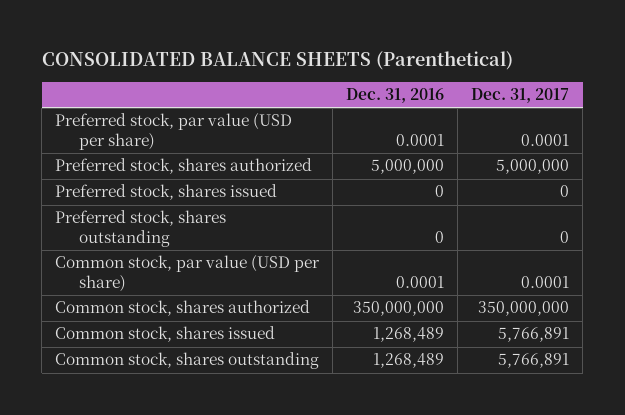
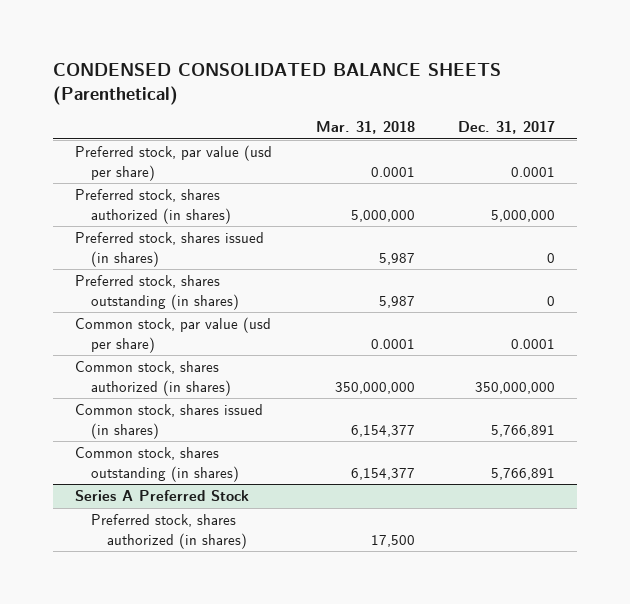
[41,51,513,71] CONSOLIDATED BALANCE SHEETS (Parenthetical) -> [52,63,501,105] CONDENSED CONSOLIDATED BALANCE SHEETS (Parenthetical)
[346,88,445,104] Dec. 31, 2016 -> none
none -> [315,121,415,135] Mar. 31, 2018
[55,113,293,151] Preferred stock, par value (USD per share) -> [74,145,272,181] Preferred stock, par value (usd per share)
[55,158,313,175] Preferred stock, shares authorized -> [74,189,231,224] Preferred stock, shares authorized (in shares)
[55,184,278,201] Preferred stock, shares issued -> [74,232,264,267] Preferred stock, shares issued (in shares)
[55,210,227,248] Preferred stock, shares outstanding -> [74,275,239,310] Preferred stock, shares outstanding (in shares)
[55,255,321,293] Common stock, par value (USD per share) -> [74,317,271,353] Common stock, par value (usd per share)
[55,300,311,317] Common stock, shares authorized -> [74,361,231,396] Common stock, shares authorized (in shares)
[55,326,276,343] Common stock, shares issued -> [74,404,263,439] Common stock, shares issued (in shares)
[55,352,320,370] Common stock, shares outstanding -> [74,447,239,482] Common stock, shares outstanding (in shares)
none -> [74,490,249,502] Series A Preferred Stock
none -> [90,514,248,549] Preferred stock, shares authorized (in shares)

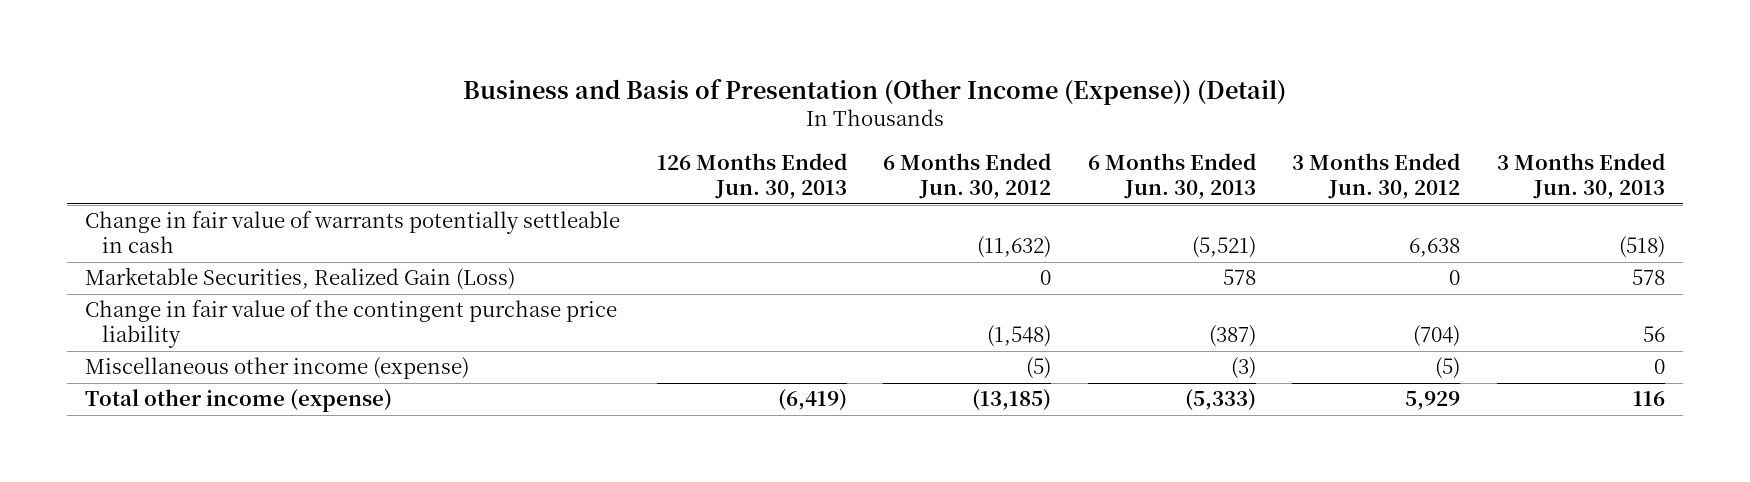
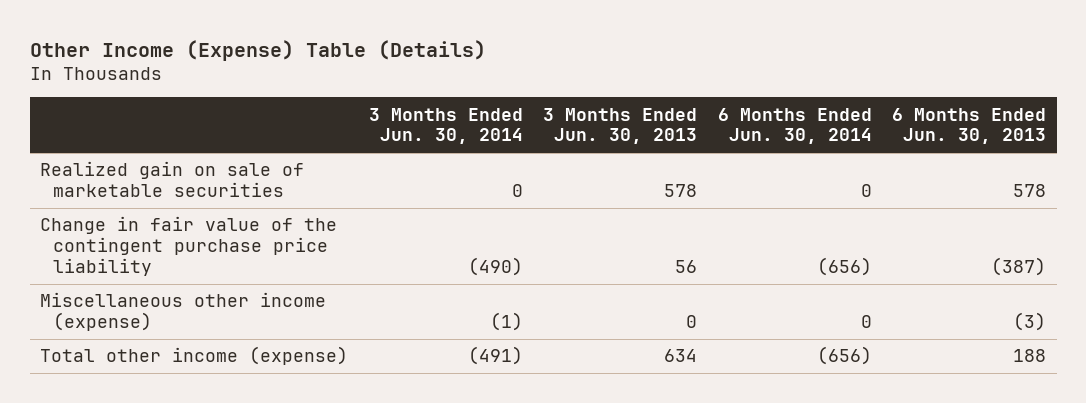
[462,78,1286,105] Business and Basis of Presentation (Other Income (Expense)) (Detail) -> [29,39,486,61] Other Income (Expense) Table (Details)
[656,153,847,200] 126 Months Ended Jun. 30, 2013 -> none
[883,153,1052,200] 6 Months Ended Jun. 30, 2012 -> none
[1292,153,1461,200] 3 Months Ended Jun. 30, 2012 -> none
none -> [368,107,523,145] 3 Months Ended Jun. 30, 2014
none -> [717,107,872,145] 6 Months Ended Jun. 30, 2014
[85,211,621,254] Change in fair value of warrants potentially settleable in cash -> none
[85,267,516,291] Marketable Securities, Realized Gain (Loss) -> [39,161,304,198] Realized gain on sale of marketable securities
[1184,389,1256,412] (5,333) -> [1013,349,1047,363] 188
[1632,391,1665,407] 116 -> [664,349,698,363] 634

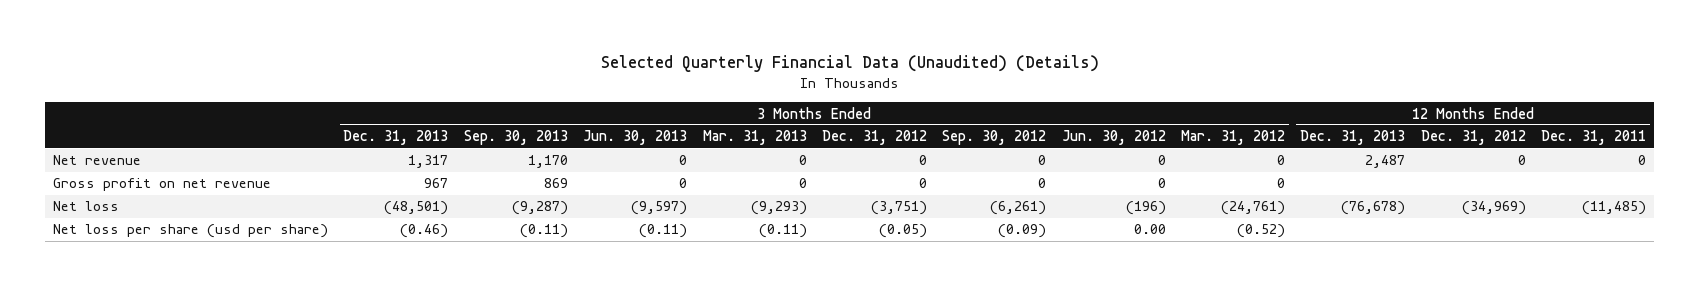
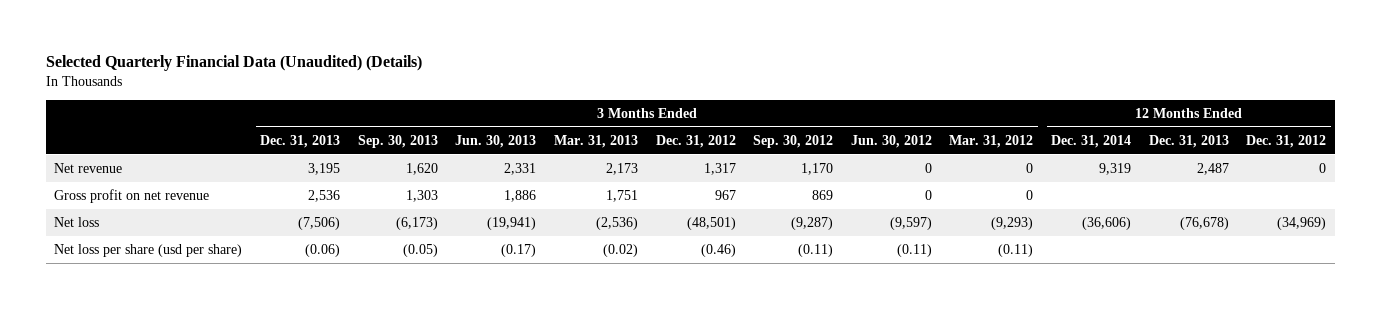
[1541,130,1647,146] Dec. 31, 2011 -> none
none -> [1051,134,1132,148] Dec. 31, 2014
[408,155,449,169] 1,317 -> [308,162,341,175] 3,195
[527,155,568,169] 1,170 -> [405,162,438,175] 1,620
[679,155,688,166] 0 -> [504,162,537,175] 2,331
[798,155,807,166] 0 -> [605,162,638,175] 2,173
[918,155,927,166] 0 -> [703,162,736,175] 1,317
[1038,155,1047,166] 0 -> [801,162,834,175] 1,170
[424,178,449,189] 967 -> [308,189,341,202] 2,536
[543,178,568,189] 869 -> [405,189,438,202] 1,303
[679,178,688,189] 0 -> [504,189,537,202] 1,886
[798,178,807,189] 0 -> [605,189,638,202] 1,751
[918,178,927,189] 0 -> [714,189,736,200] 967
[1038,178,1047,189] 0 -> [812,189,834,200] 869
[384,201,449,216] (48,501) -> [298,216,341,230] (7,506)
[511,201,568,216] (9,287) -> [395,216,438,230] (6,173)
[631,201,688,216] (9,597) -> [487,216,537,230] (19,941)
[750,201,807,216] (9,293) -> [595,216,638,230] (2,536)
[870,201,927,216] (3,751) -> [686,216,736,230] (48,501)
[990,201,1047,216] (6,261) -> [791,216,834,230] (9,287)
[1125,201,1166,216] (196) -> [889,216,932,230] (9,597)
[1220,201,1285,216] (24,761) -> [991,216,1034,230] (9,293)
[400,224,449,239] (0.46) -> [305,243,341,257] (0.06)
[519,224,568,239] (0.11) -> [402,243,438,257] (0.05)
[639,224,688,239] (0.11) -> [501,243,537,257] (0.17)
[758,224,807,239] (0.11) -> [602,243,638,257] (0.02)
[878,224,927,239] (0.05) -> [700,243,736,257] (0.46)
[998,224,1047,239] (0.09) -> [798,243,834,257] (0.11)
[1133,224,1166,235] 0.00 -> [896,243,932,257] (0.11)
[1236,224,1285,239] (0.52) -> [998,243,1034,257] (0.11)

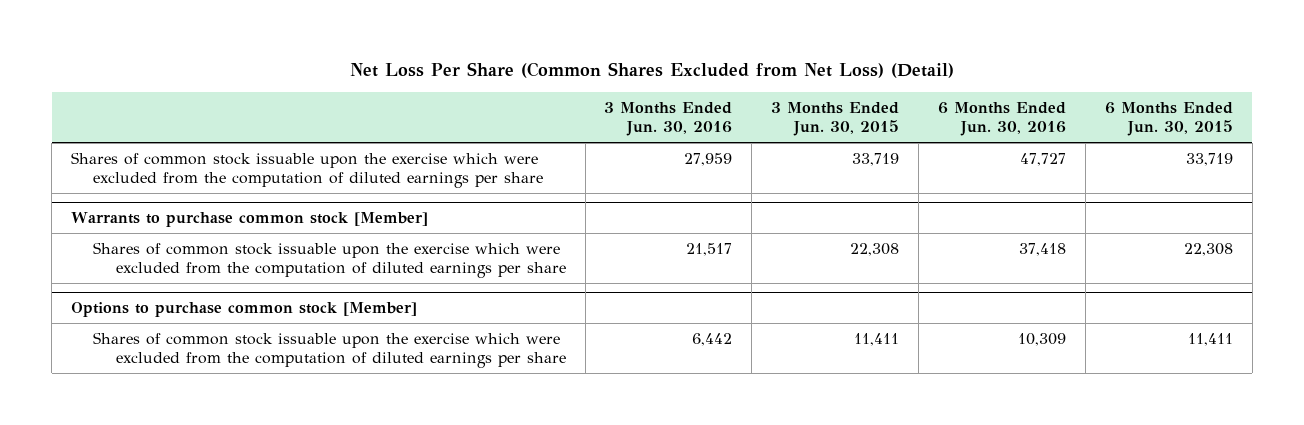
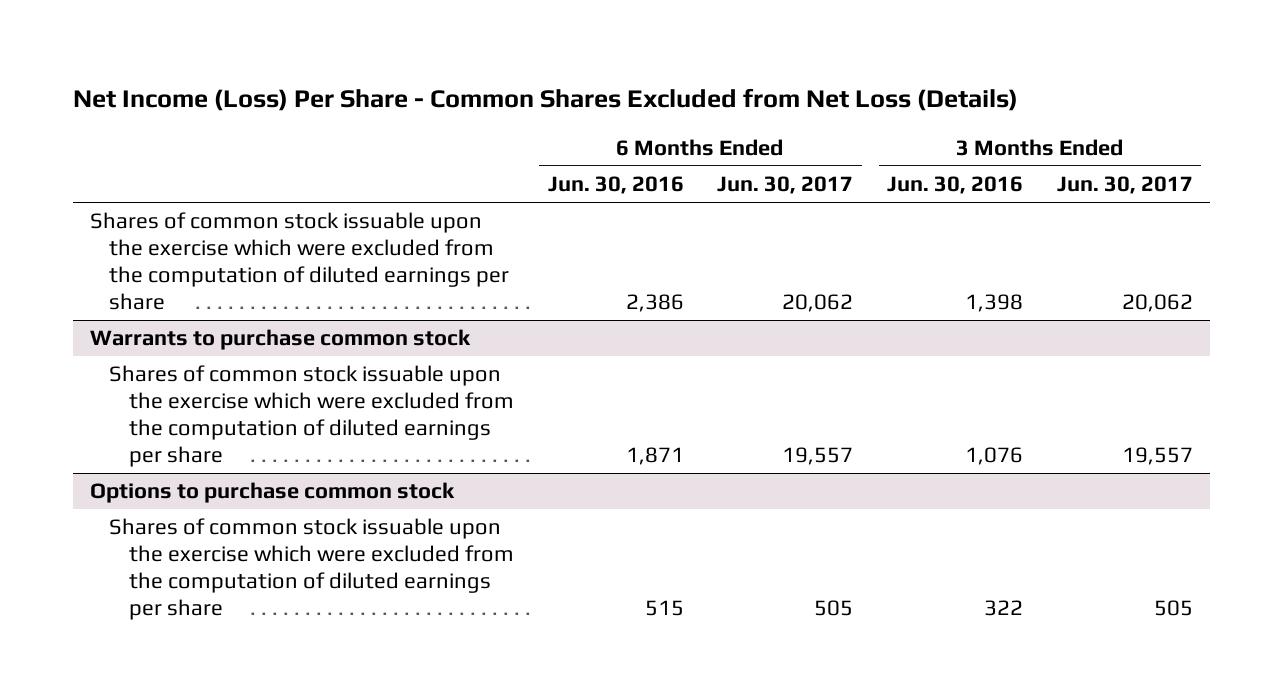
[349,62,954,79] Net Loss Per Share (Common Shares Excluded from Net Loss) (Detail) -> [72,88,1018,112] Net Income (Loss) Per Share - Common Shares Excluded from Net Loss (Details)
[771,102,900,137] 3 Months Ended Jun. 30, 2015 -> none
[1104,102,1233,137] 6 Months Ended Jun. 30, 2015 -> none
none -> [717,176,854,195] Jun. 30, 2017
none -> [1056,176,1193,195] Jun. 30, 2017
[684,152,733,166] 27,959 -> [965,293,1024,312] 1,398
[1019,152,1066,166] 47,727 -> [625,293,684,312] 2,386
[71,212,429,228] Warrants to purchase common stock [Member] -> [89,329,471,351] Warrants to purchase common stock
[686,242,733,256] 21,517 -> [965,446,1024,465] 1,076
[1018,242,1066,256] 37,418 -> [625,446,684,465] 1,871
[71,302,418,318] Options to purchase common stock [Member] -> [89,482,455,504] Options to purchase common stock
[692,332,733,346] 6,442 -> [984,599,1024,616] 322
[1017,332,1066,346] 10,309 -> [644,599,684,616] 515

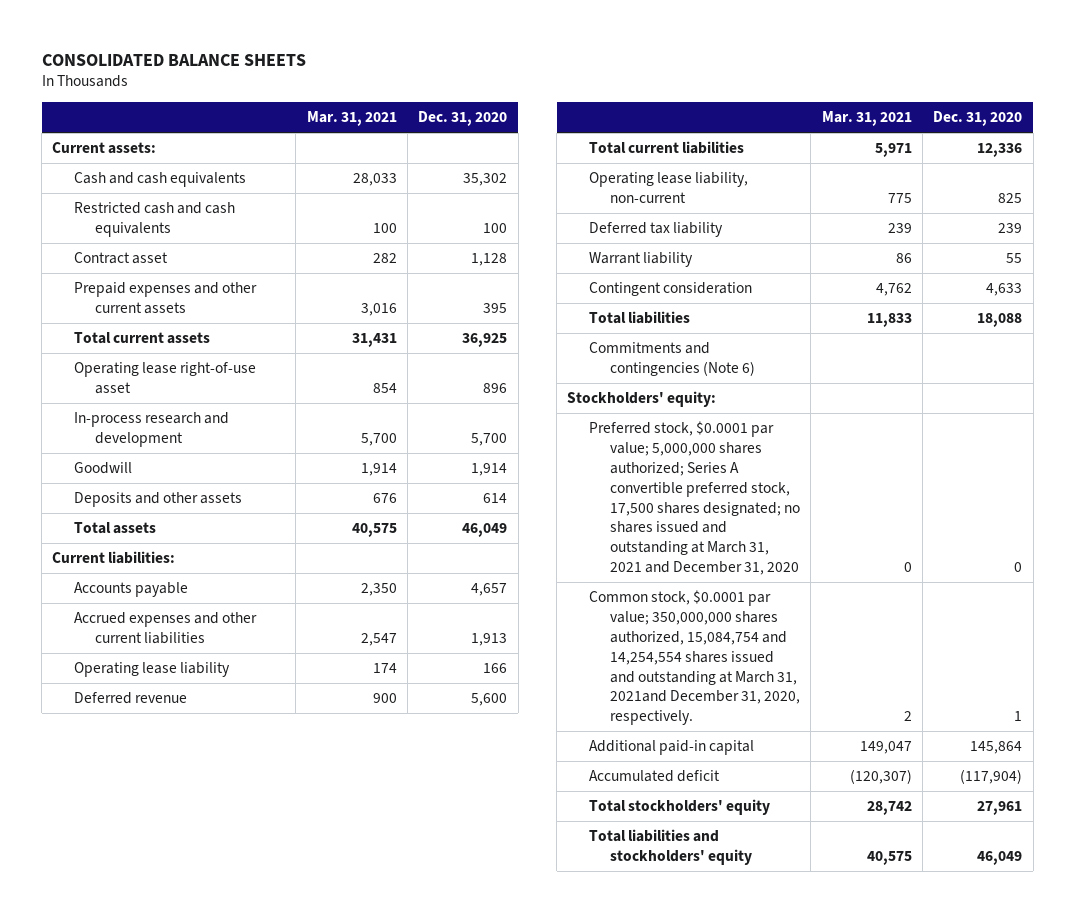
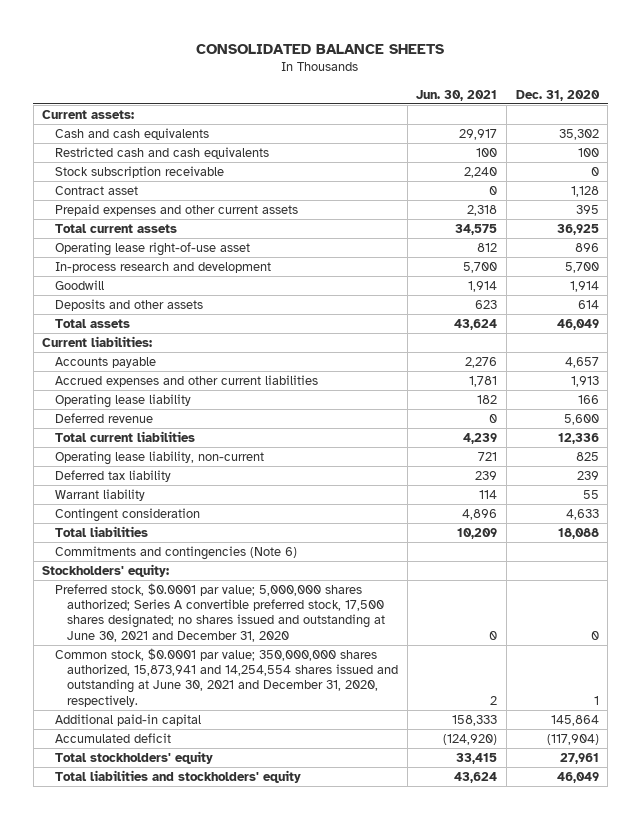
[306,111,397,127] Mar. 31, 2021 -> none
none -> [416,89,498,101] Jun. 30, 2021
none -> [54,166,224,179] Stock subscription receivable
[588,421,801,576] Preferred stock, $0.0001 par value; 5,000,000 shares authorized; Series A convertible preferred stock, 17,500 shares designated; no shares issued and outstanding at March 31, 2021 and December 31, 2020 -> [54,583,386,642] Preferred stock, $0.0001 par value; 5,000,000 shares authorized; Series A convertible preferred stock, 17,500 shares designated; no shares issued and outstanding at June 30, 2021 and December 31, 2020
[588,590,801,726] Common stock, $0.0001 par value; 350,000,000 shares authorized, 15,084,754 and 14,254,554 shares issued and outstanding at March 31, 2021and December 31, 2020, respectively. -> [54,648,399,707] Common stock, $0.0001 par value; 350,000,000 shares authorized, 15,873,941 and 14,254,554 shares issued and outstanding at June 30, 2021 and December 31, 2020, respectively.

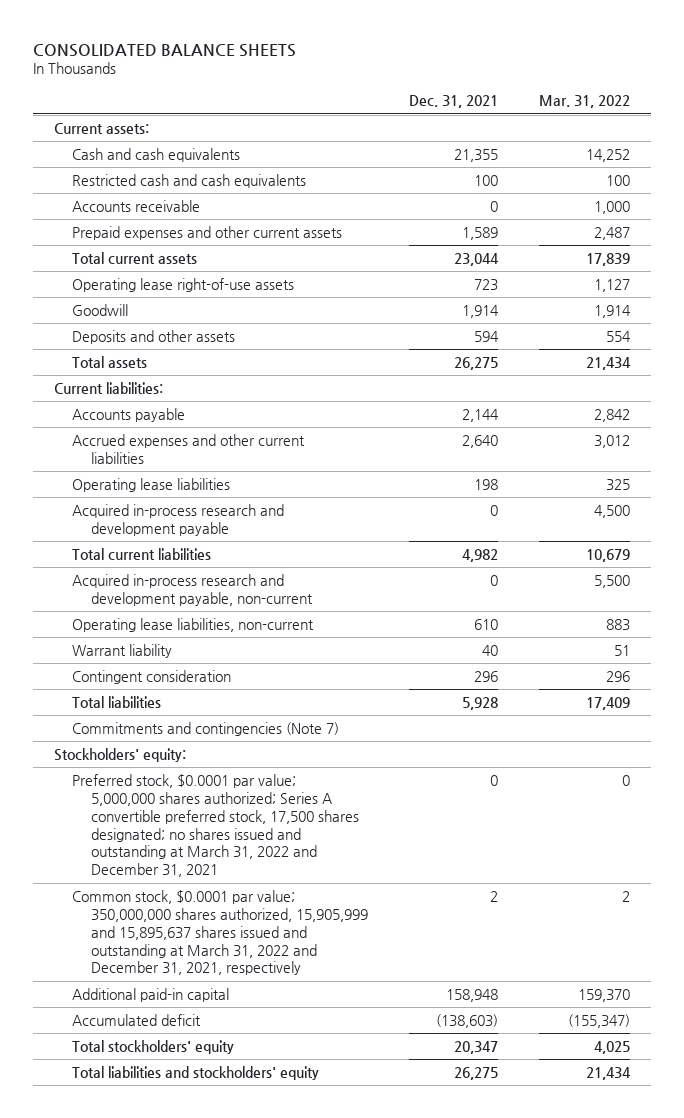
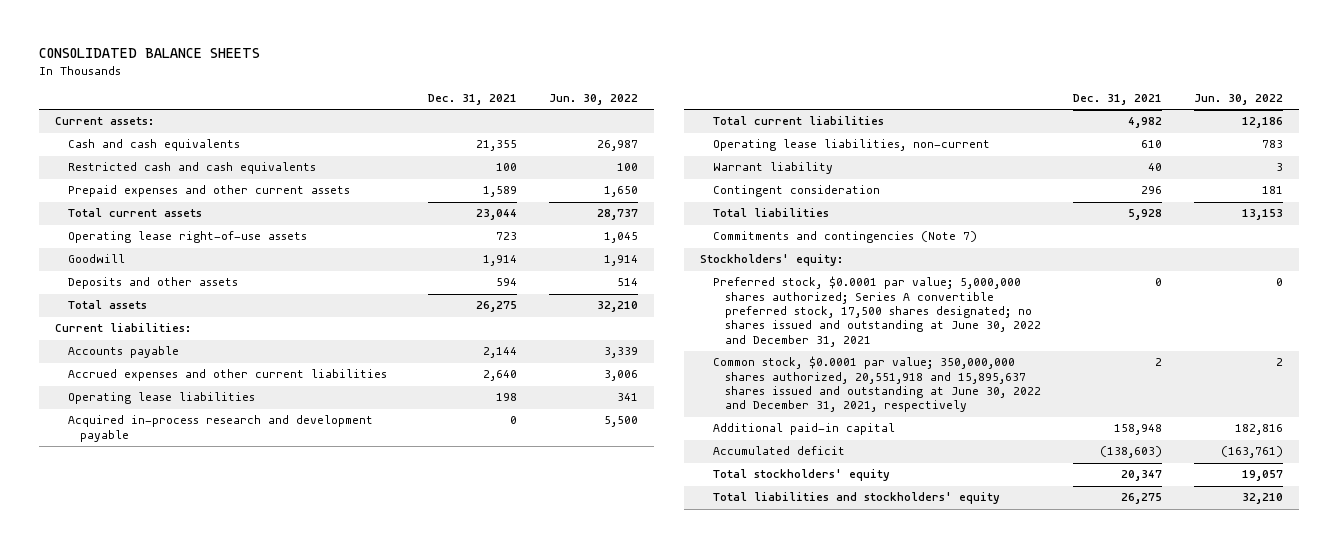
[539,95,631,109] Mar. 31, 2022 -> none
none -> [549,94,639,106] Jun. 30, 2022
[72,200,201,213] Accounts receivable -> none
[72,574,314,606] Acquired in-process research and development payable, non-current -> none
[72,774,360,878] Preferred stock, $0.0001 par value; 5,000,000 shares authorized; Series A convertible preferred stock, 17,500 shares designated; no shares issued and outstanding at March 31, 2022 and December 31, 2021 -> [712,276,1041,347] Preferred stock, $0.0001 par value; 5,000,000 shares authorized; Series A convertible preferred stock, 17,500 shares designated; no shares issued and outstanding at June 30, 2022 and December 31, 2021
[72,890,369,976] Common stock, $0.0001 par value; 350,000,000 shares authorized, 15,905,999 and 15,895,637 shares issued and outstanding at March 31, 2022 and December 31, 2021, respectively -> [712,356,1041,413] Common stock, $0.0001 par value; 350,000,000 shares authorized, 20,551,918 and 15,895,637 shares issued and outstanding at June 30, 2022 and December 31, 2021, respectively

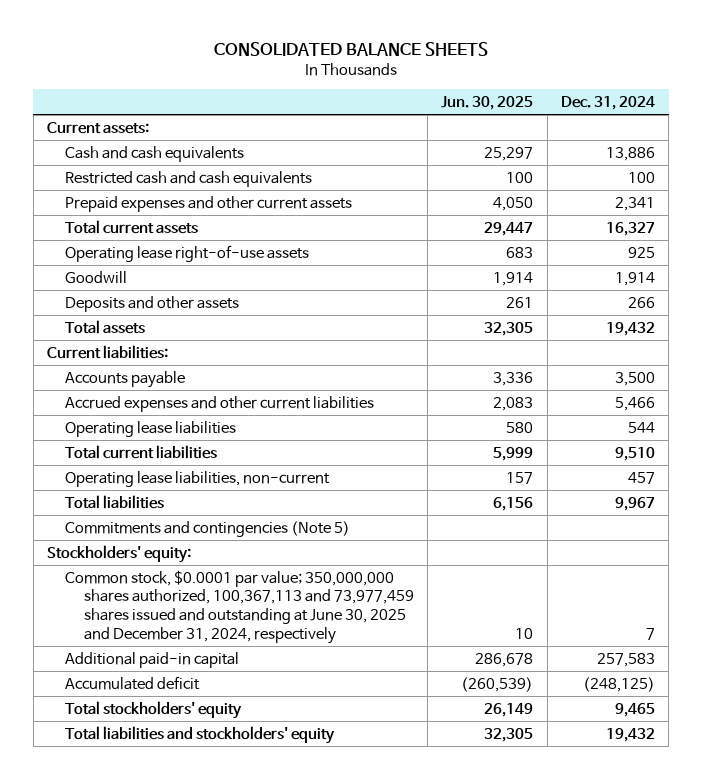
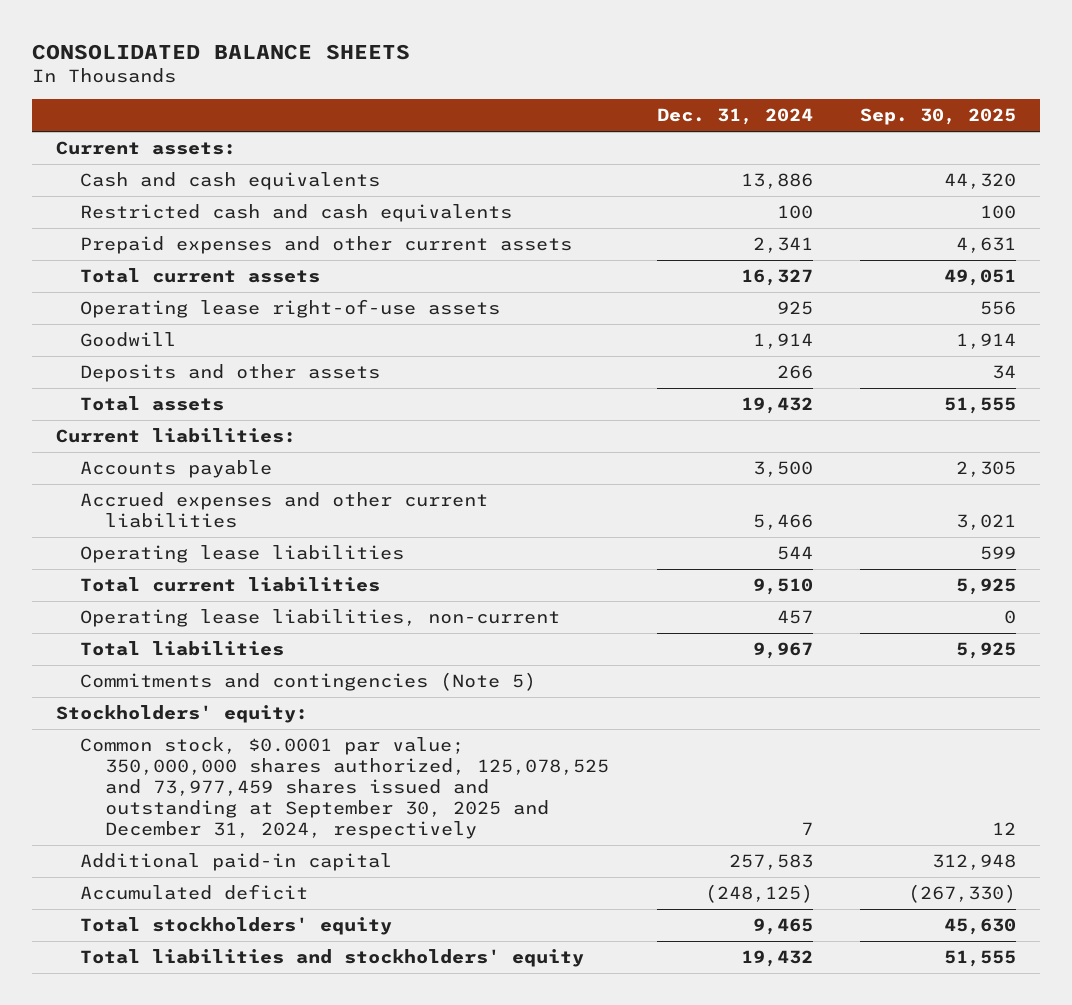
[441,95,534,110] Jun. 30, 2025 -> none
none -> [860,108,1017,126] Sep. 30, 2025
[65,569,414,644] Common stock, $0.0001 par value; 350,000,000 shares authorized, 100,367,113 and 73,977,459 shares issued and outstanding at June 30, 2025 and December 31, 2024, respectively -> [80,737,610,839] Common stock, $0.0001 par value; 350,000,000 shares authorized, 125,078,525 and 73,977,459 shares issued and outstanding at September 30, 2025 and December 31, 2024, respectively

